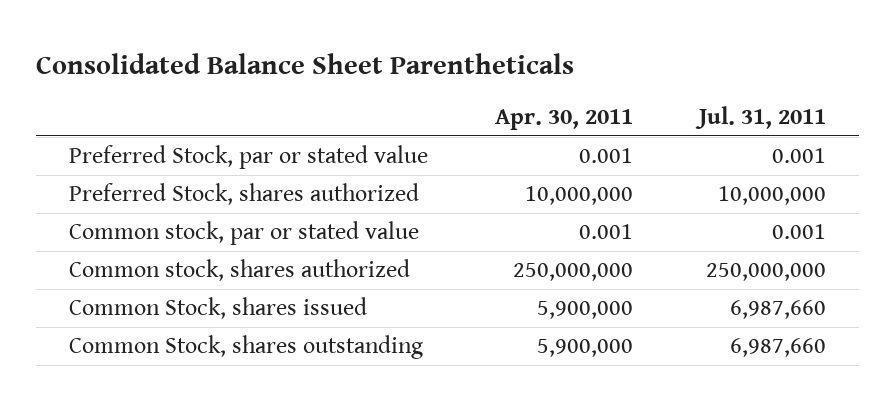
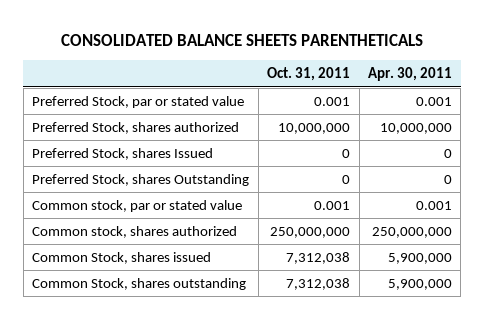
[36,52,575,74] Consolidated Balance Sheet Parentheticals -> [61,33,424,46] CONSOLIDATED BALANCE SHEETS PARENTHETICALS
[695,106,827,130] Jul. 31, 2011 -> none
none -> [267,67,351,82] Oct. 31, 2011
none -> [32,147,214,160] Preferred Stock, shares Issued
none -> [32,173,250,186] Preferred Stock, shares Outstanding

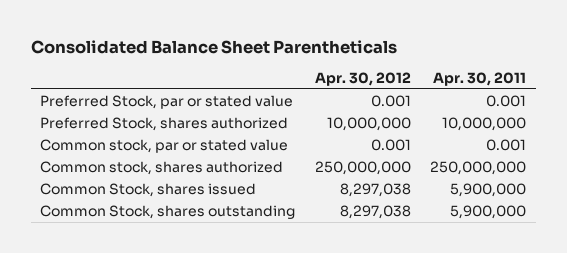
[61,33,424,46] CONSOLIDATED BALANCE SHEETS PARENTHETICALS -> [30,39,397,54] Consolidated Balance Sheet Parentheticals
[267,67,351,82] Oct. 31, 2011 -> none
none -> [314,72,411,87] Apr. 30, 2012
[32,147,214,160] Preferred Stock, shares Issued -> none
[32,173,250,186] Preferred Stock, shares Outstanding -> none

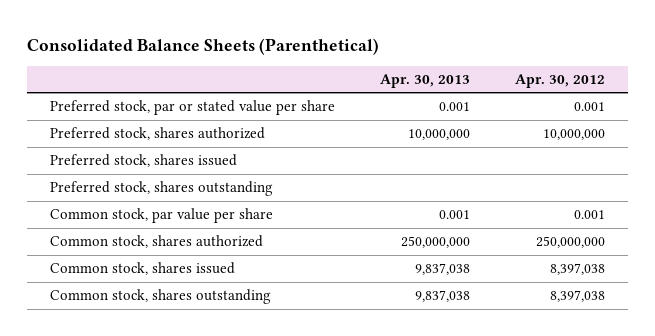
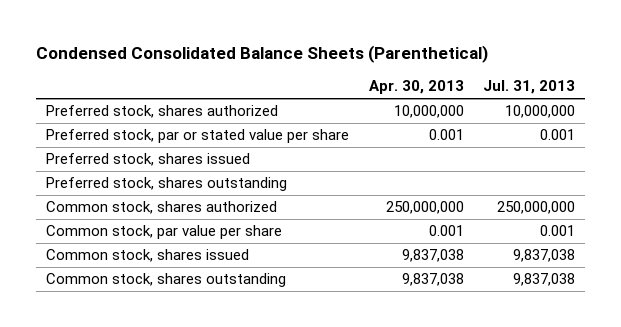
[27,37,380,55] Consolidated Balance Sheets (Parenthetical) -> [36,45,489,64] Condensed Consolidated Balance Sheets (Parenthetical)
[515,74,606,89] Apr. 30, 2012 -> none
none -> [483,80,576,95] Jul. 31, 2013
[49,100,335,116] Preferred stock, par or stated value per share -> [46,129,350,144] Preferred stock, par or stated value per share
[49,208,273,224] Common stock, par value per share -> [46,225,283,240] Common stock, par value per share

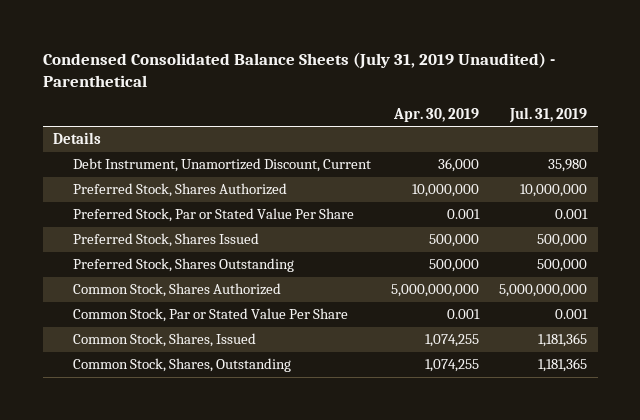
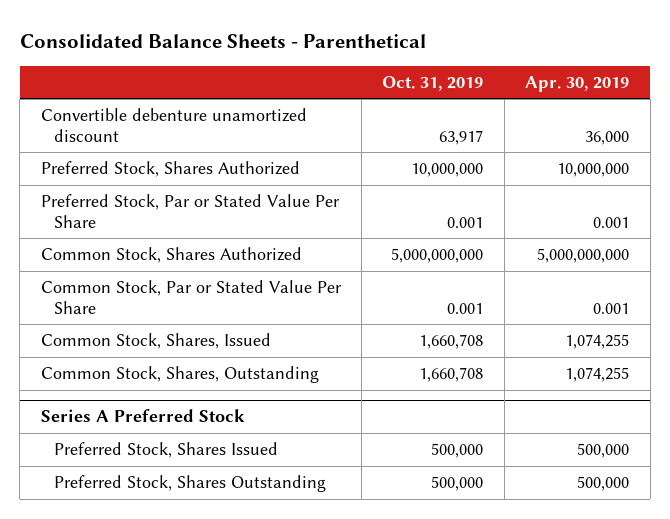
[42,51,555,87] Condensed Consolidated Balance Sheets (July 31, 2019 Unaudited) - Parenthetical -> [19,33,426,48] Consolidated Balance Sheets - Parenthetical
[509,106,588,123] Jul. 31, 2019 -> none
none -> [382,75,484,91] Oct. 31, 2019
[52,132,101,145] Details -> none
[72,158,371,173] Debt Instrument, Unamortized Discount, Current -> none
none -> [40,108,307,142] Convertible debenture unamortized discount
[72,233,259,248] Preferred Stock, Shares Issued -> none
[72,258,294,273] Preferred Stock, Shares Outstanding -> none
none -> [40,409,245,423] Series A Preferred Stock
none -> [53,442,278,459] Preferred Stock, Shares Issued
none -> [53,475,326,493] Preferred Stock, Shares Outstanding

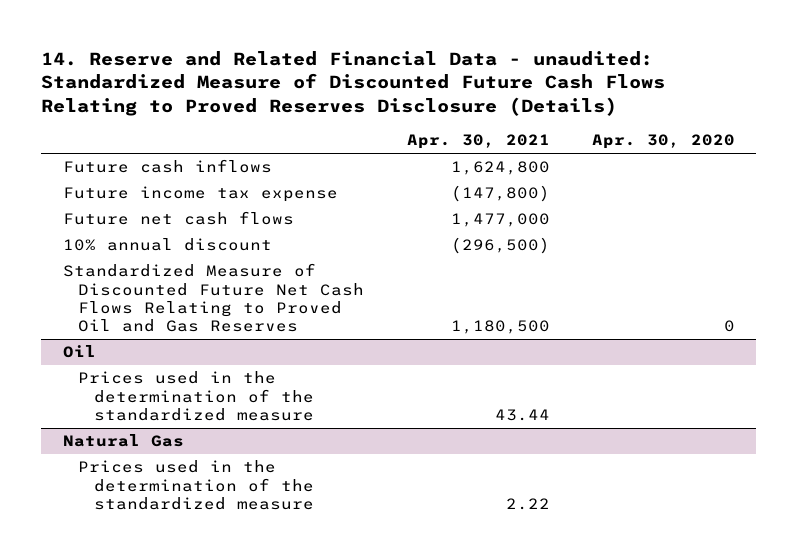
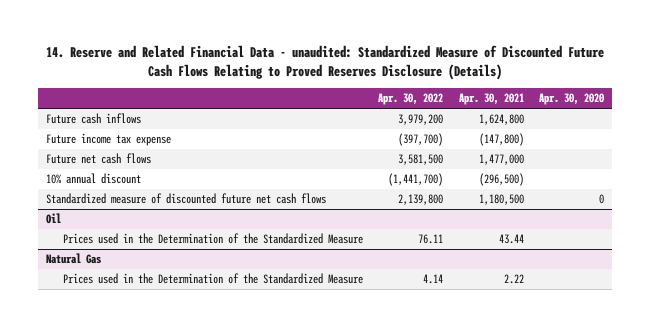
none -> [378,93,444,106] Apr. 30, 2022
[62,263,365,332] Standardized Measure of Discounted Future Net Cash Flows Relating to Proved Oil and Gas Reserves -> [46,193,327,205] Standardized measure of discounted future net cash flows
[78,371,314,421] Prices used in the determination of the standardized measure -> [62,233,363,245] Prices used in the Determination of the Standardized Measure
[78,460,314,510] Prices used in the determination of the standardized measure -> [62,273,363,285] Prices used in the Determination of the Standardized Measure

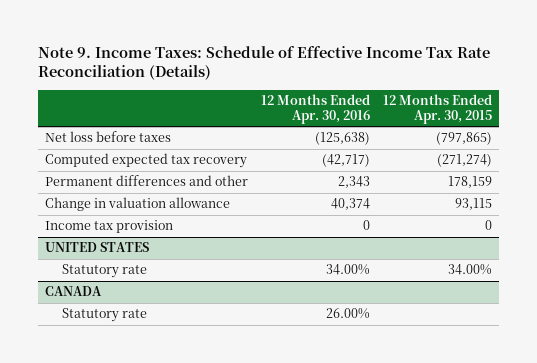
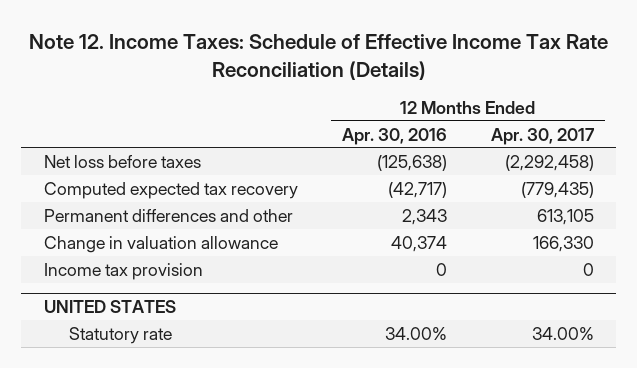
[37,45,490,81] Note 9. Income Taxes: Schedule of Effective Income Tax Rate Reconciliation (Details) -> [28,34,608,80] Note 12. Income Taxes: Schedule of Effective Income Tax Rate Reconciliation (Details)
[383,94,493,125] 12 Months Ended Apr. 30, 2015 -> none
none -> [490,127,595,145] Apr. 30, 2017
[44,286,102,297] CANADA -> none
[62,308,148,323] Statutory rate -> none

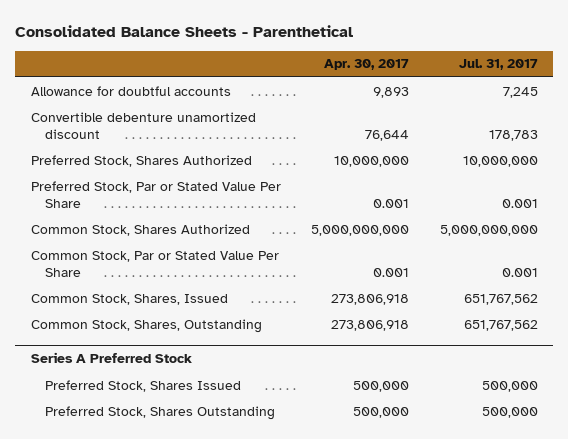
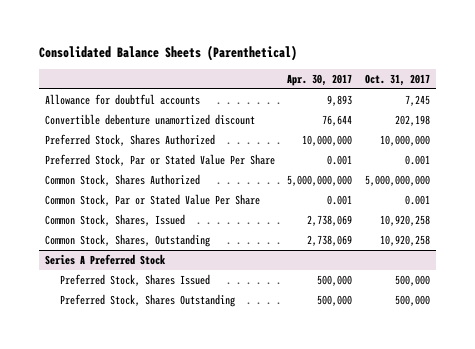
[15,24,354,37] Consolidated Balance Sheets - Parenthetical -> [38,45,297,62] Consolidated Balance Sheets (Parenthetical)
[458,59,538,71] Jul. 31, 2017 -> none
none -> [364,73,430,86] Oct. 31, 2017
[331,293,410,305] 273,806,918 -> [307,215,353,227] 2,738,069
[331,319,410,331] 273,806,918 -> [307,235,353,247] 2,738,069

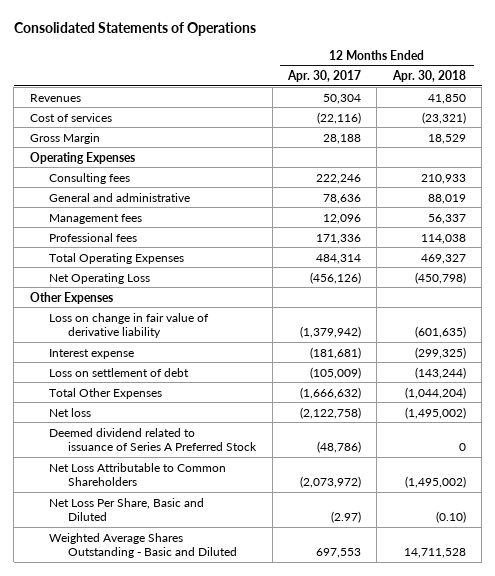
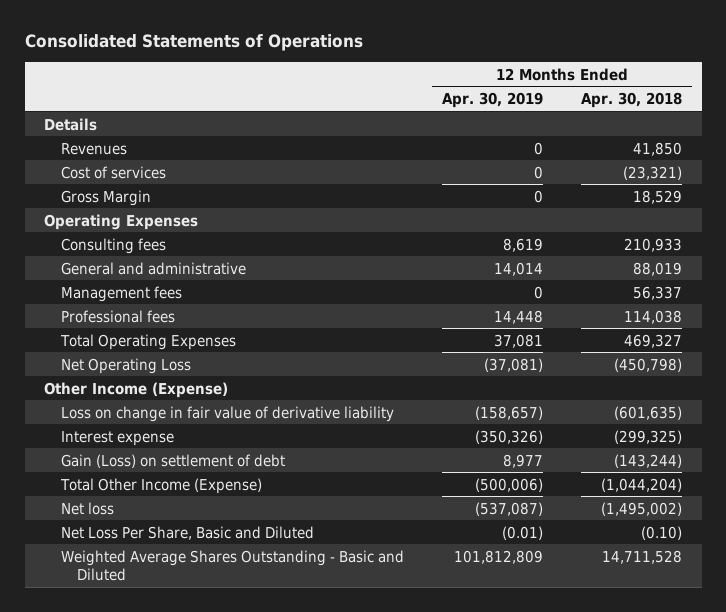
[286,70,361,83] Apr. 30, 2017 -> none
none -> [441,91,543,108] Apr. 30, 2019
none -> [43,117,97,131] Details
[29,291,113,304] Other Expenses -> [43,381,228,398] Other Income (Expense)
[49,367,190,377] Loss on settlement of debt -> [60,453,285,468] Gain (Loss) on settlement of debt
[49,387,163,399] Total Other Expenses -> [59,477,262,494] Total Other Income (Expense)
[49,427,258,451] Deemed dividend related to issuance of Series A Preferred Stock -> none
[49,462,227,486] Net Loss Attributable to Common Shareholders -> none

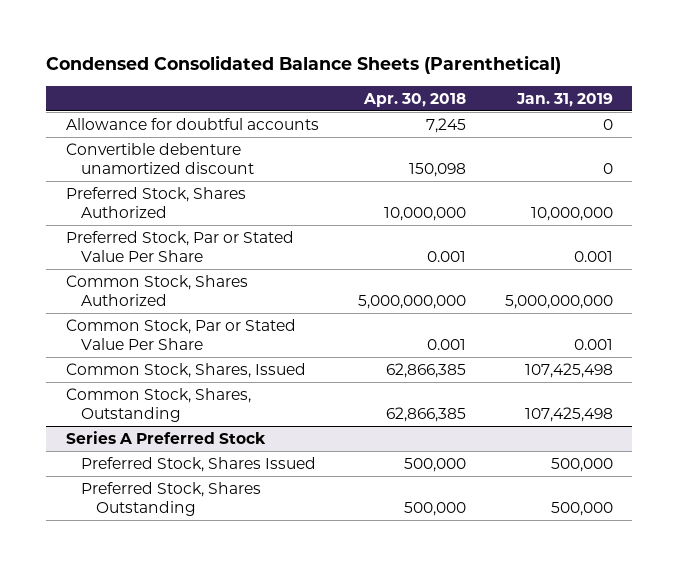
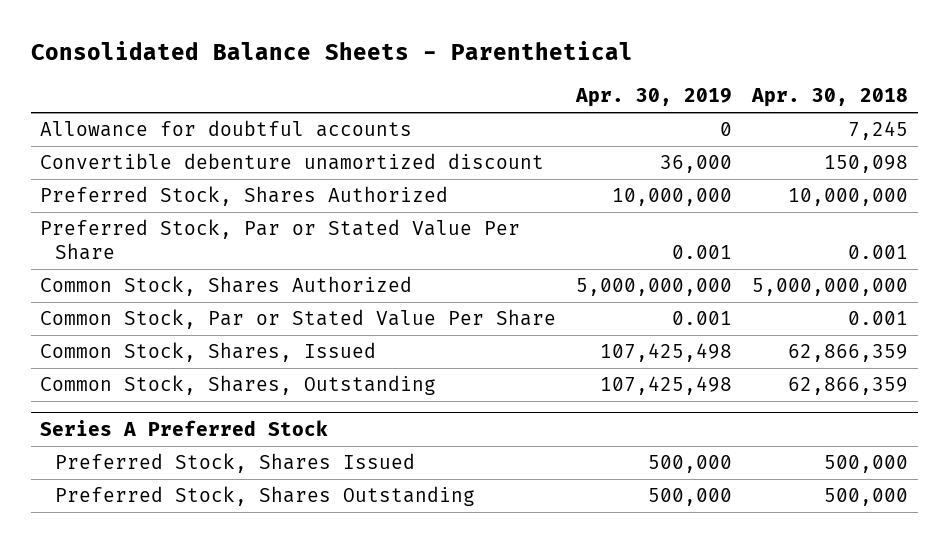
[46,55,562,75] Condensed Consolidated Balance Sheets (Parenthetical) -> [30,41,633,61] Consolidated Balance Sheets - Parenthetical
[515,92,613,107] Jan. 31, 2019 -> none
none -> [575,88,733,108] Apr. 30, 2019
[385,362,466,378] 62,866,385 -> [787,344,908,363] 62,866,359
[385,406,466,422] 62,866,385 -> [787,377,908,396] 62,866,359

